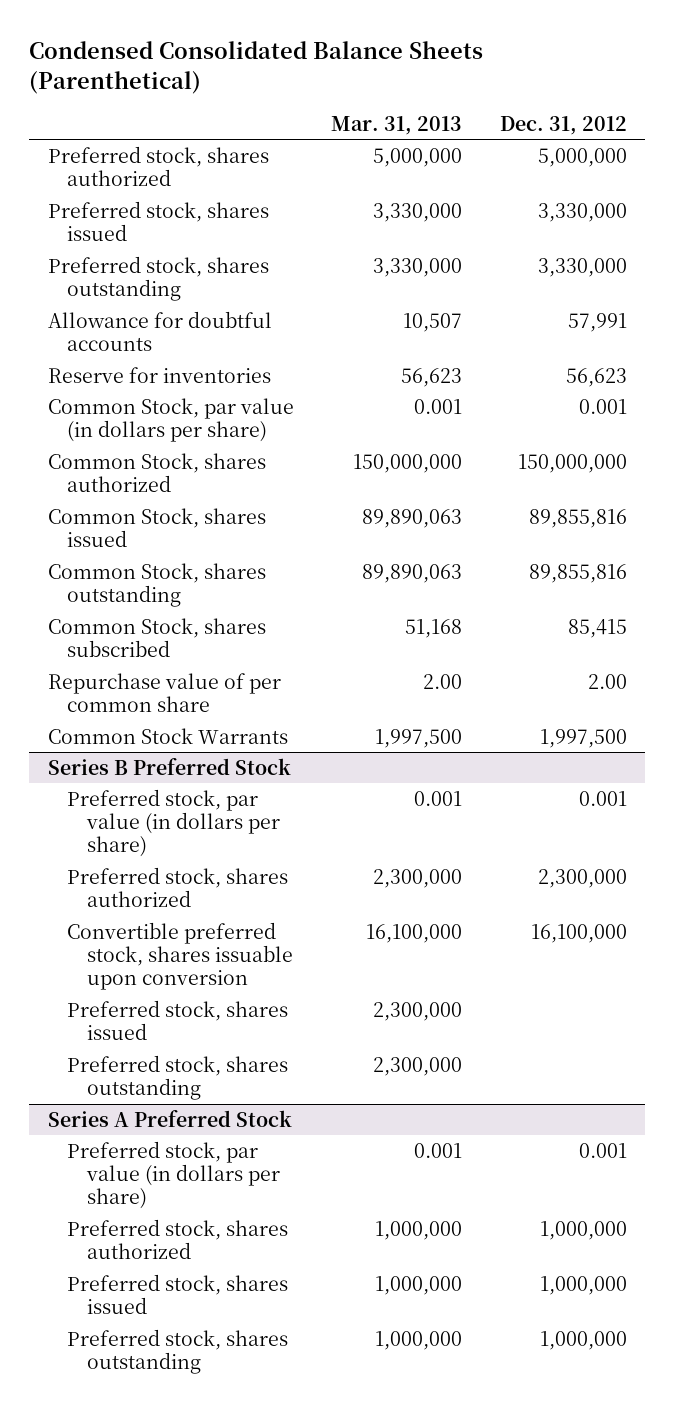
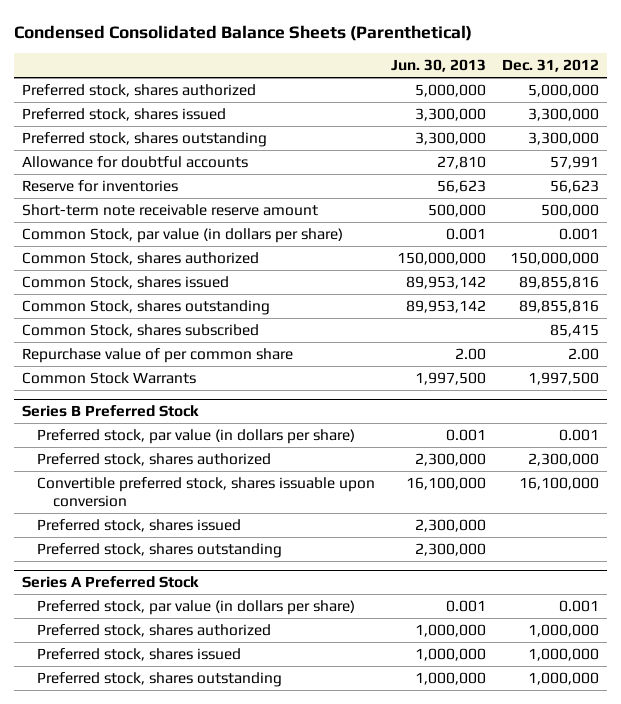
[331,115,463,135] Mar. 31, 2013 -> none
none -> [391,59,487,73] Jun. 30, 2013
[537,202,627,222] 3,330,000 -> [527,107,599,121] 3,300,000
[537,257,627,277] 3,330,000 -> [527,131,599,145] 3,300,000
none -> [22,203,319,216] Short-term note receivable reserve amount

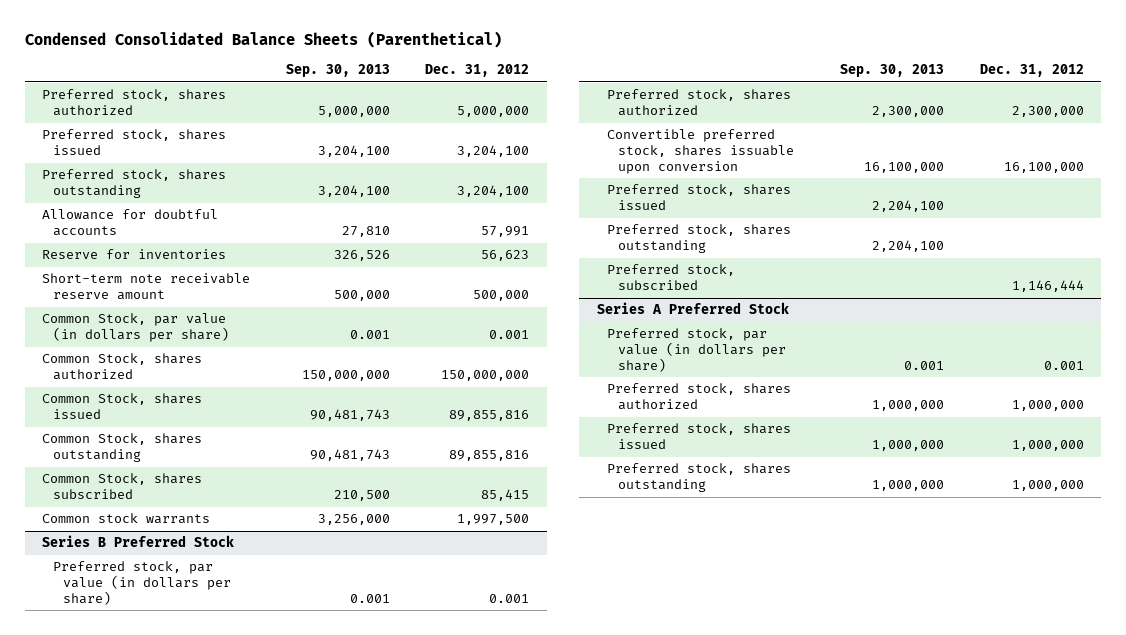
[391,59,487,73] Jun. 30, 2013 -> none
none -> [285,64,390,78] Sep. 30, 2013
[527,107,599,121] 3,300,000 -> [457,145,530,158] 3,204,100
[527,131,599,145] 3,300,000 -> [457,185,530,198] 3,204,100
[22,347,294,363] Repurchase value of per common share -> none
[22,371,197,384] Common Stock Warrants -> [42,513,211,525] Common stock warrants
none -> [607,264,736,291] Preferred stock, subscribed

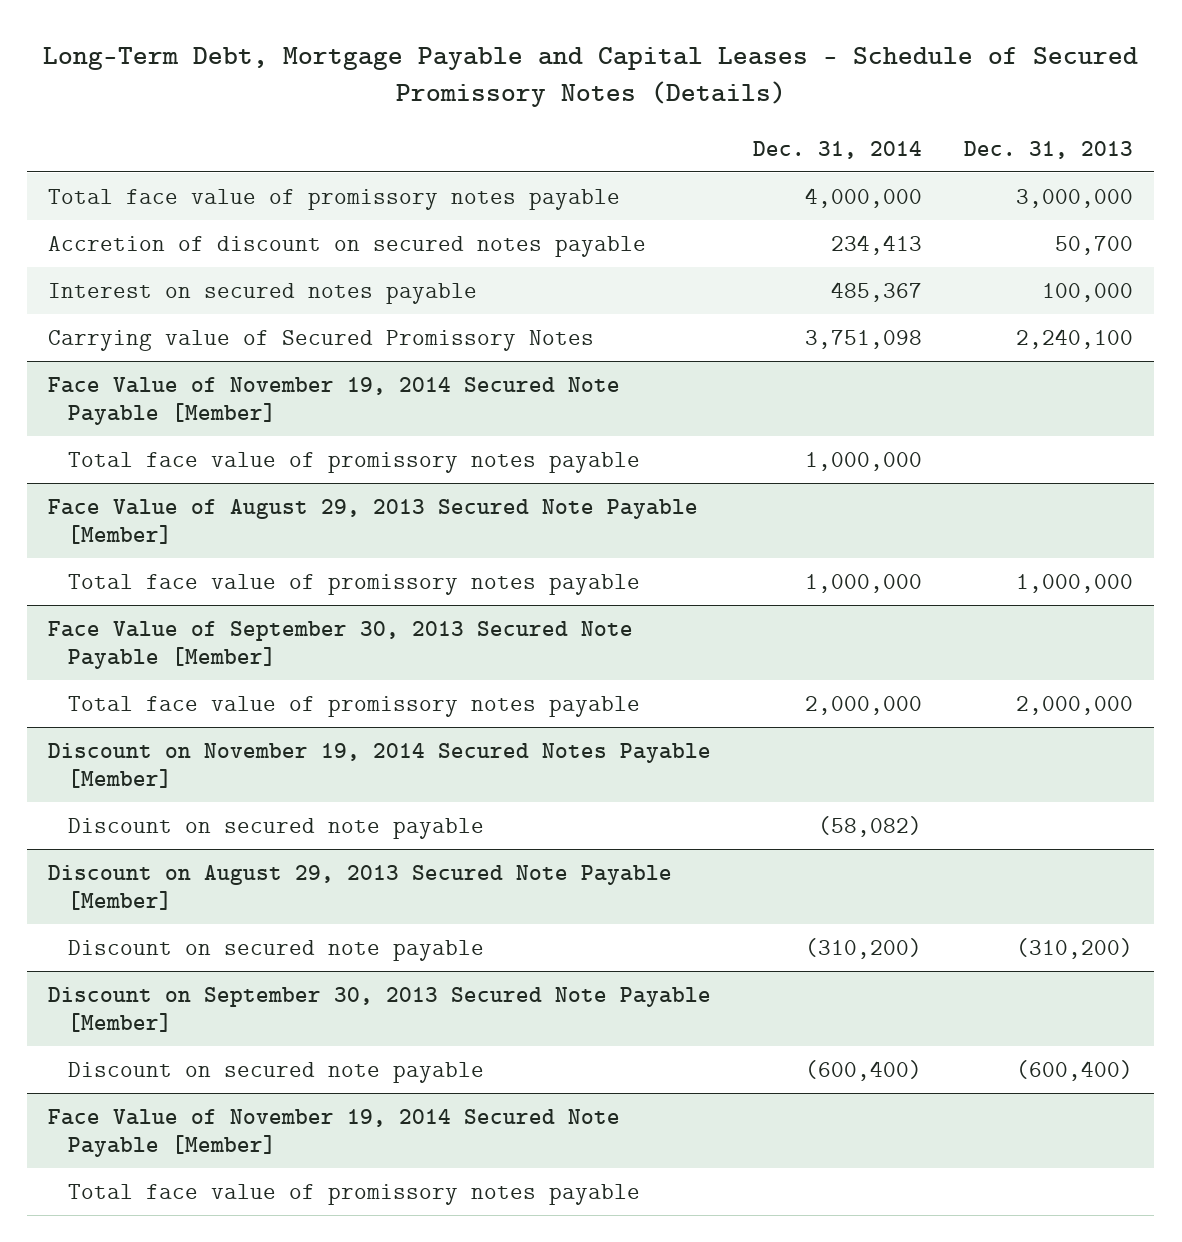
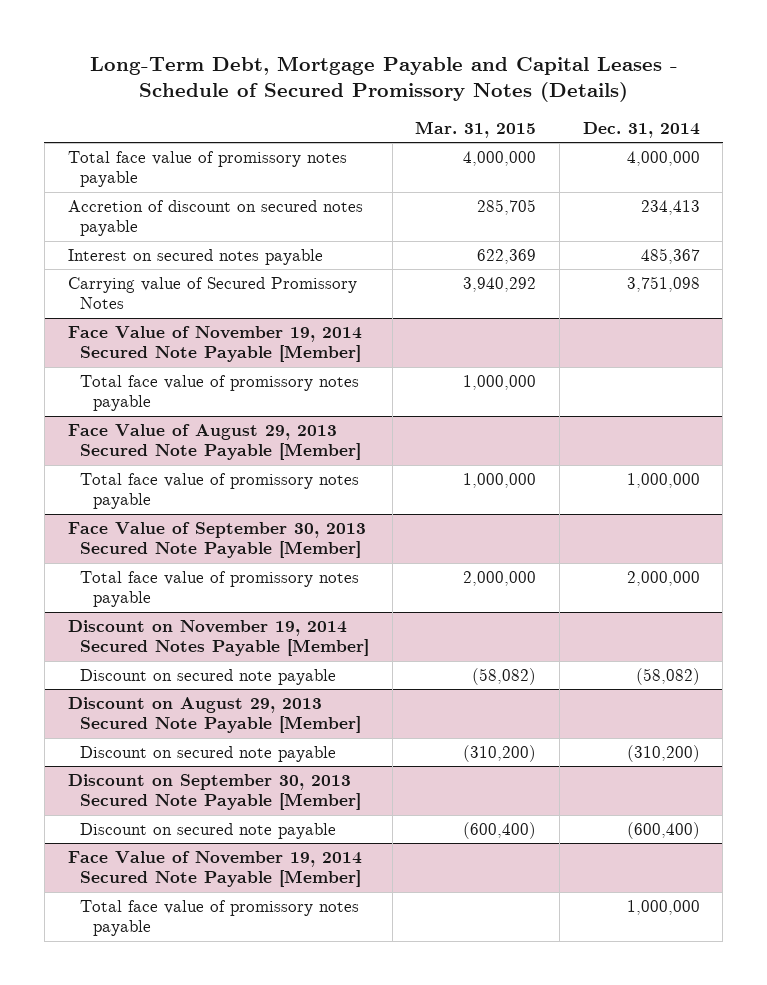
[964,140,1134,159] Dec. 31, 2013 -> none
none -> [415,121,537,139] Mar. 31, 2015
[67,1183,640,1205] Total face value of promissory notes payable -> [80,374,360,412] Total face value of promissory notes payable
[67,451,640,473] Total face value of promissory notes payable -> [80,899,360,937] Total face value of promissory notes payable

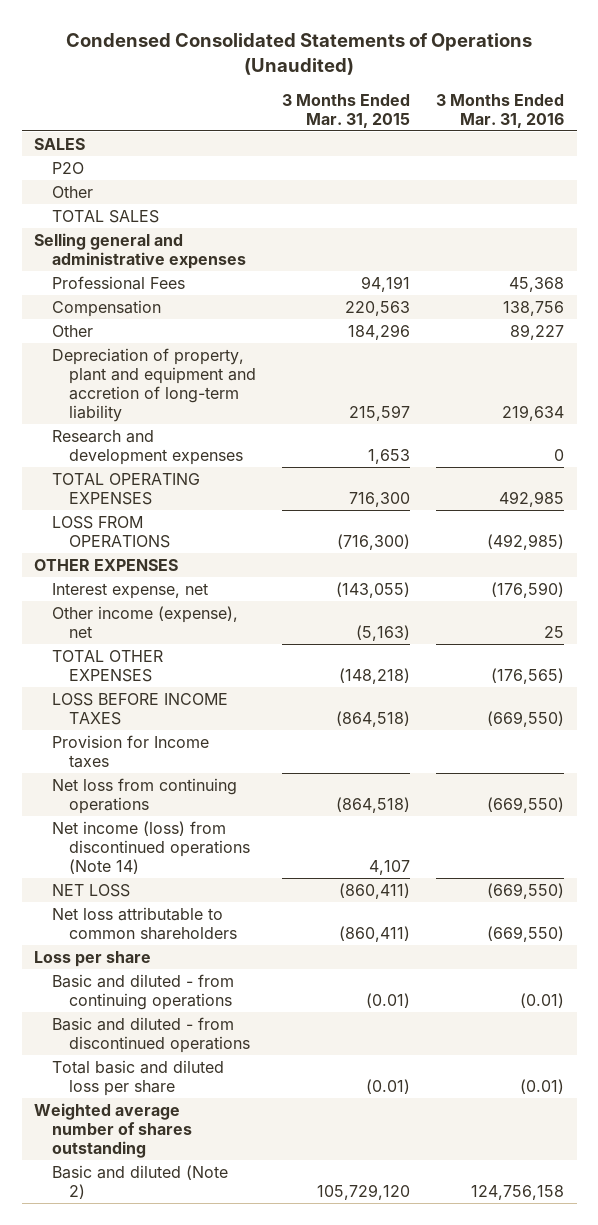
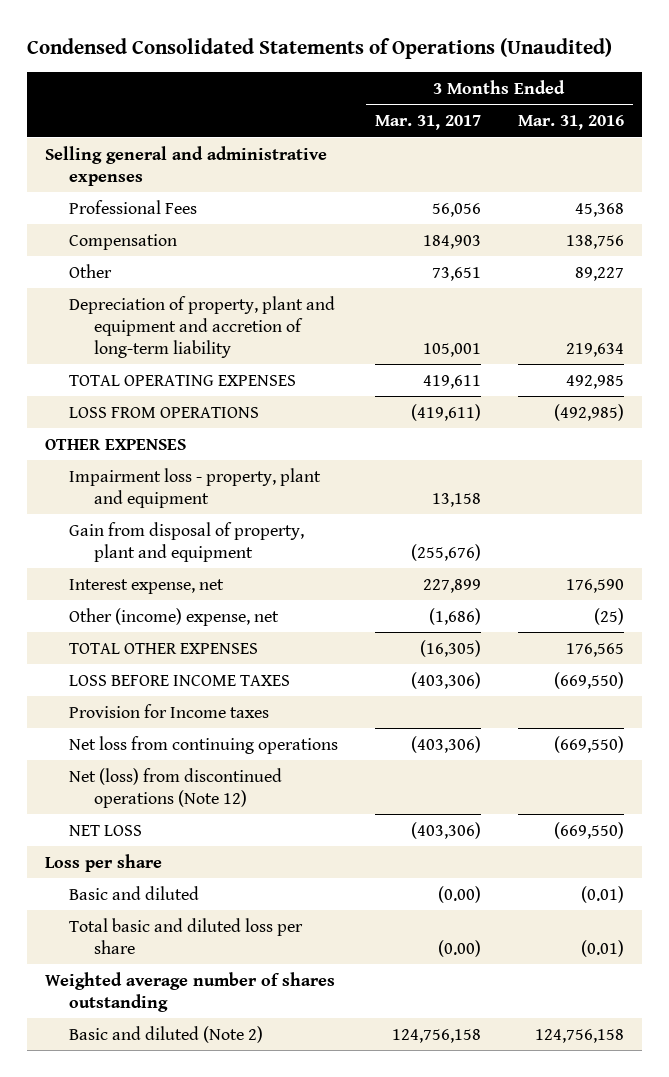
[282,93,411,128] 3 Months Ended Mar. 31, 2015 -> none
none -> [375,114,482,130] Mar. 31, 2017
[34,137,86,150] SALES -> none
[51,161,84,174] P2O -> none
[51,185,93,198] Other -> none
[51,209,159,223] TOTAL SALES -> none
[51,429,244,465] Research and development expenses -> none
none -> [69,467,322,508] Impairment loss - property, plant and equipment
none -> [69,521,305,562] Gain from disposal of property, plant and equipment
[490,581,564,598] (176,590) -> [565,578,624,593] 176,590
[51,605,238,638] Other income (expense), net -> [69,607,280,626] Other (income) expense, net
[543,625,564,638] 25 -> [593,607,624,625] (25)
[490,667,564,684] (176,565) -> [565,642,624,657] 176,565
[51,820,251,874] Net income (loss) from discontinued operations (Note 14) -> [69,767,283,808] Net (loss) from discontinued operations (Note 12)
[51,906,238,940] Net loss attributable to common shareholders -> none
[51,1016,251,1053] Basic and diluted - from discontinued operations -> none
[51,973,234,1010] Basic and diluted - from continuing operations -> [69,885,200,900] Basic and diluted

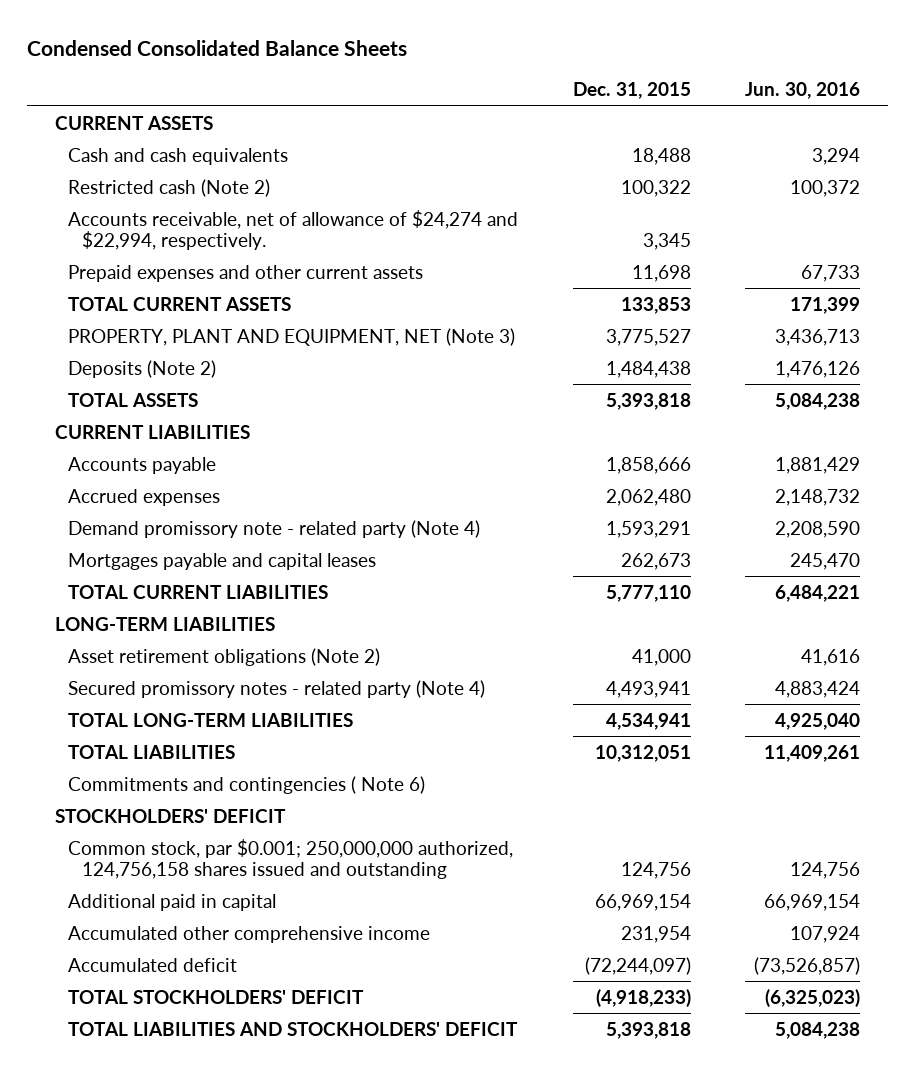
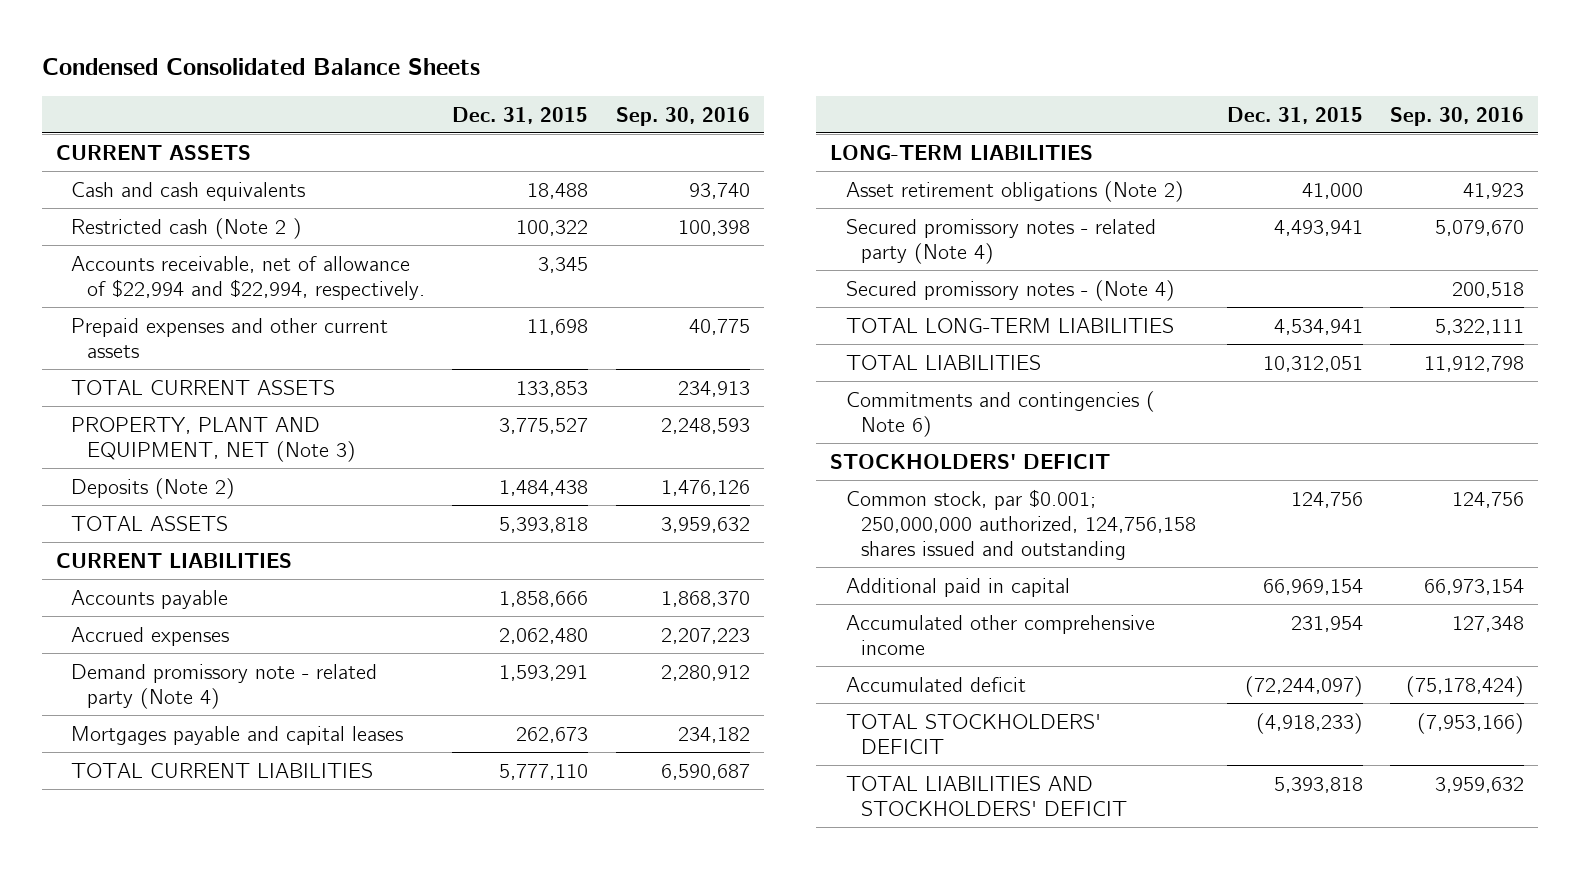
[745,82,861,100] Jun. 30, 2016 -> none
none -> [615,106,750,126] Sep. 30, 2016
[68,178,271,197] Restricted cash (Note 2) -> [71,217,303,239] Restricted cash (Note 2 )
[68,209,519,251] Accounts receivable, net of allowance of $24,274 and $22,994, respectively. -> [71,255,425,300] Accounts receivable, net of allowance of $22,994 and $22,994, respectively.
none -> [845,279,1175,301] Secured promissory notes - (Note 4)

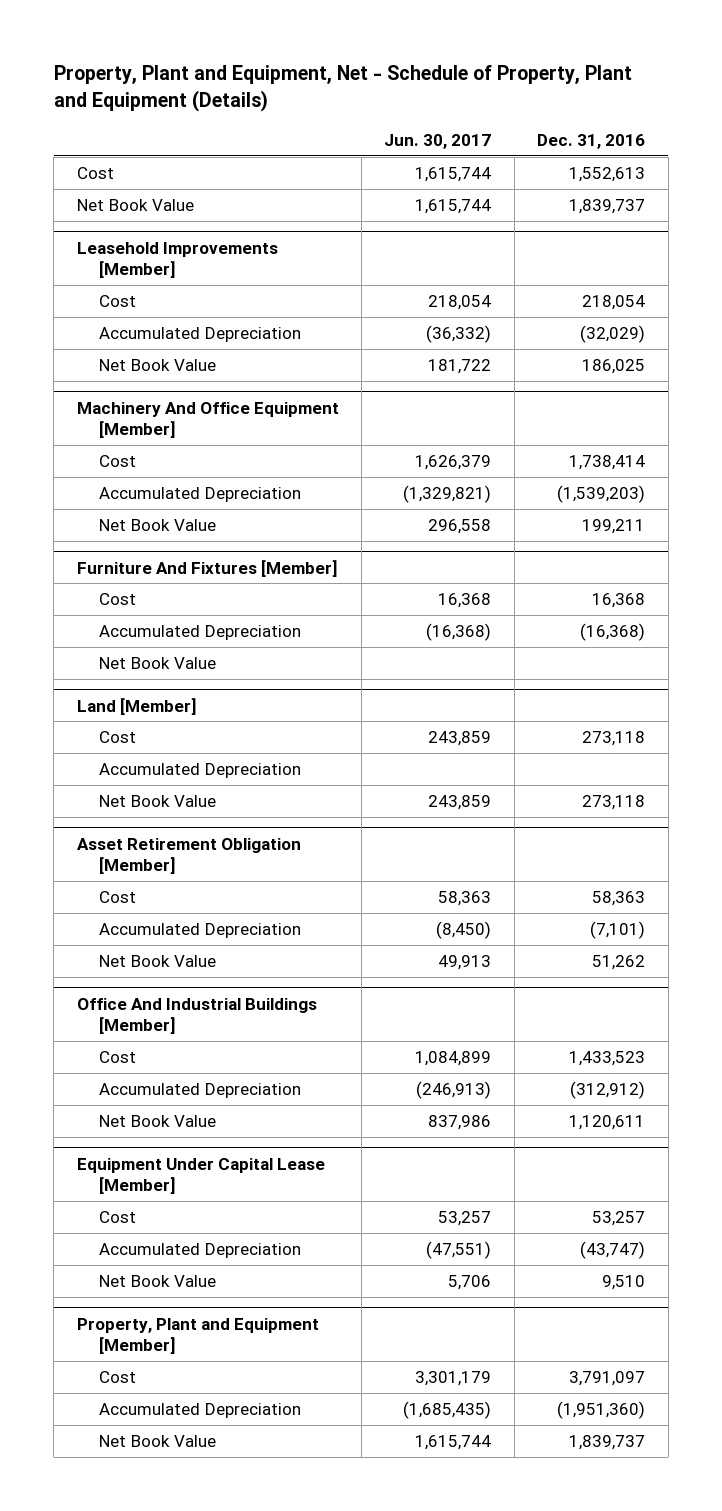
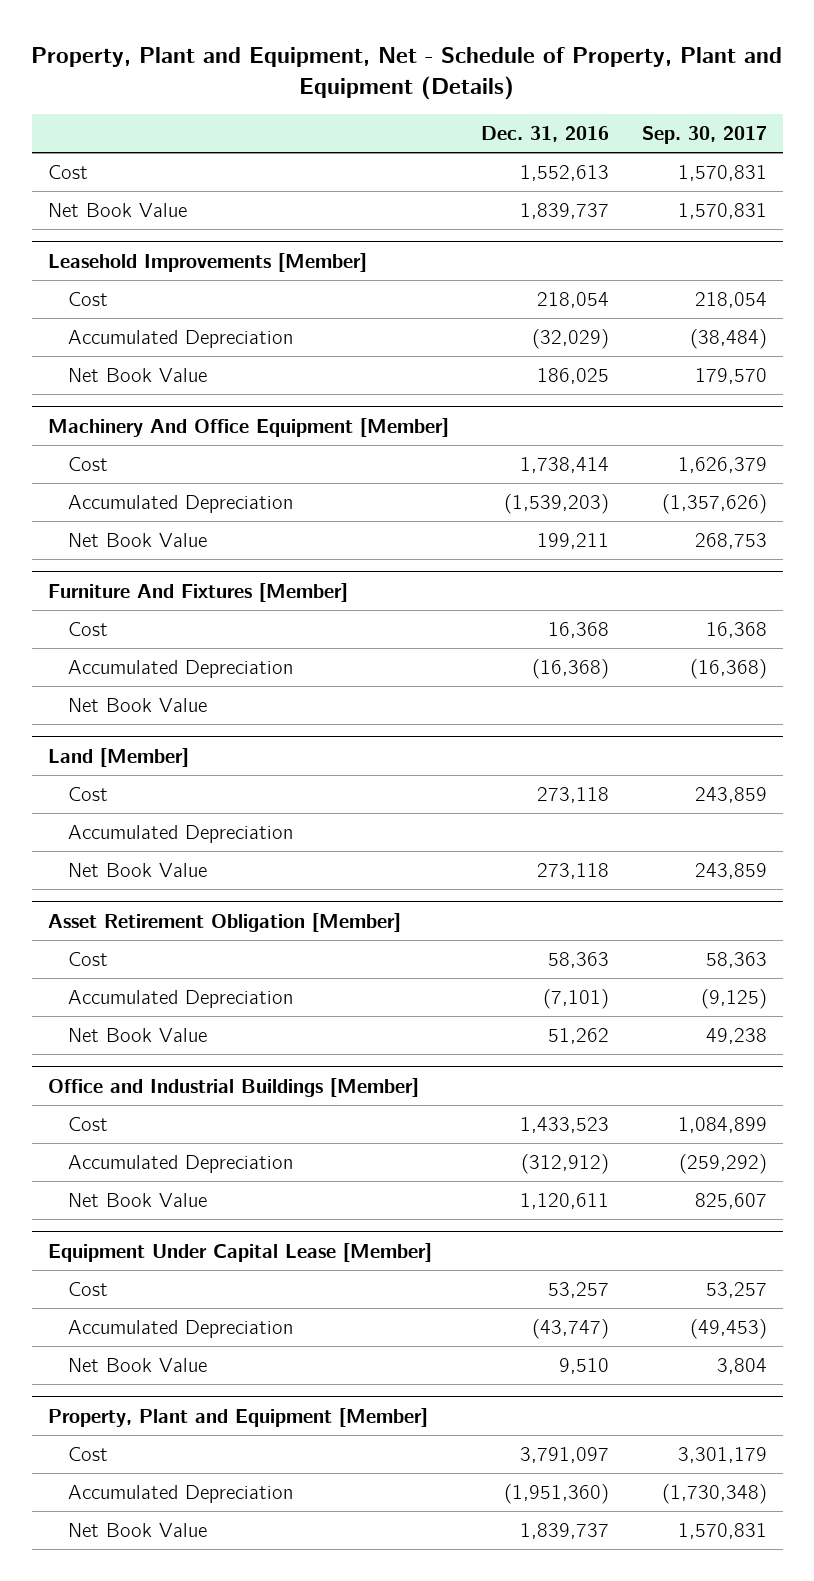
[384,133,492,149] Jun. 30, 2017 -> none
none -> [641,126,767,145] Sep. 30, 2017
[76,997,317,1035] Office And Industrial Buildings [Member] -> [47,1077,419,1097] Office and Industrial Buildings [Member]

